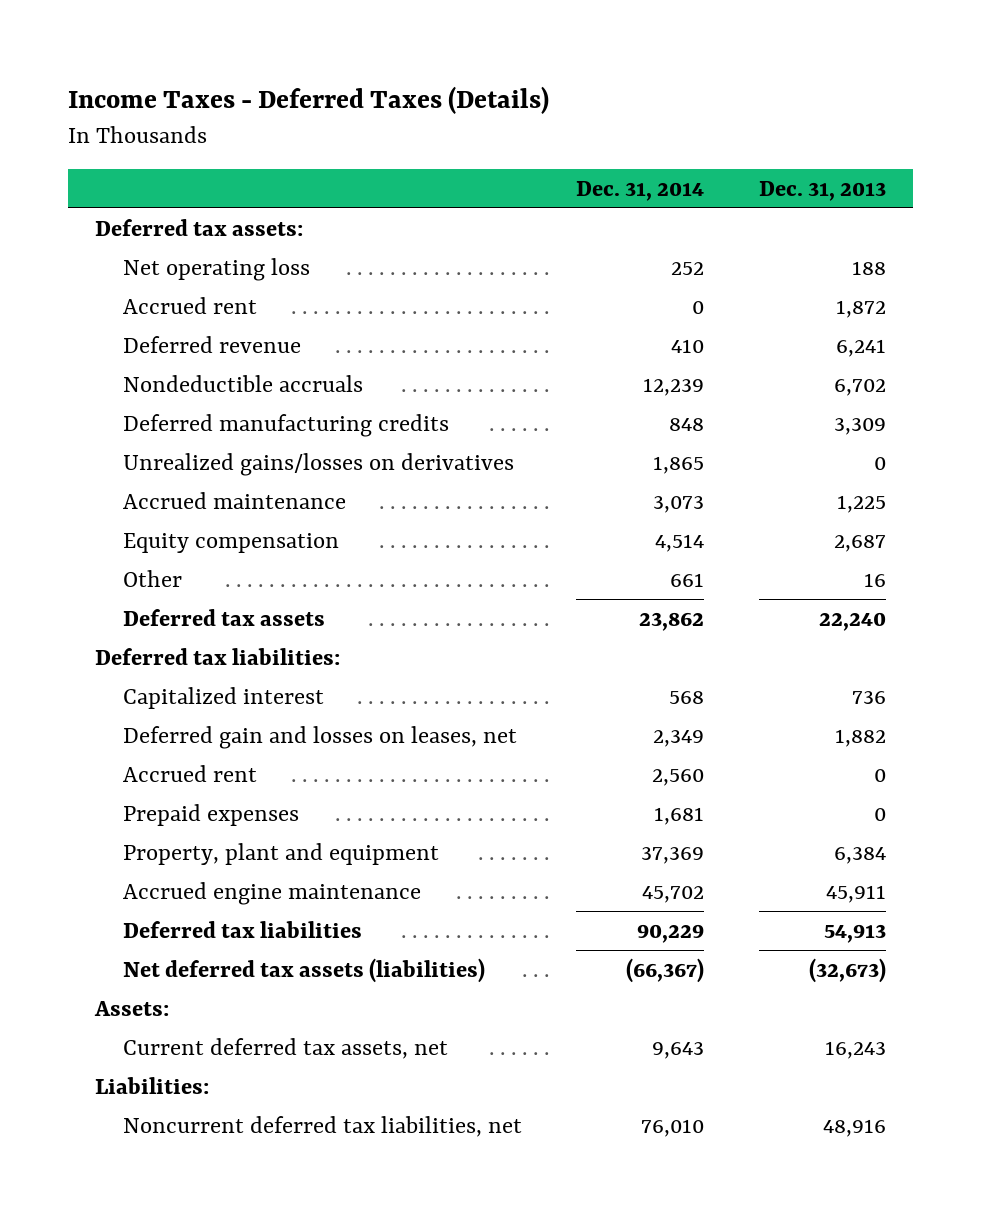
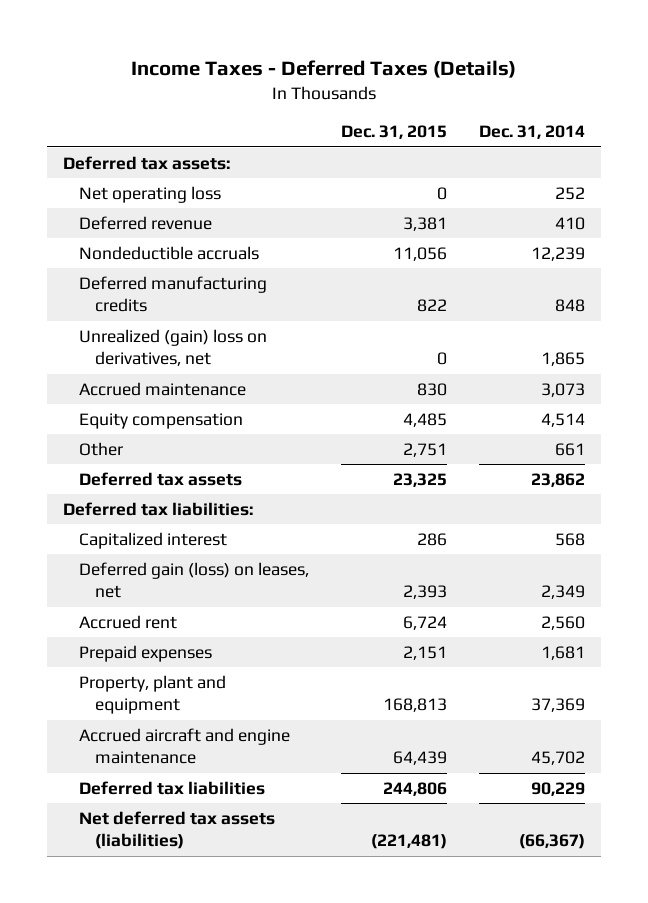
[759,180,887,201] Dec. 31, 2013 -> none
none -> [340,125,447,140] Dec. 31, 2015
[122,296,257,314] Accrued rent -> none
[122,452,514,476] Unrealized gains/losses on derivatives -> [79,328,268,367] Unrealized (gain) loss on derivatives, net
[122,725,517,749] Deferred gain and losses on leases, net -> [79,561,310,599] Deferred gain (loss) on leases, net
[122,881,421,905] Accrued engine maintenance -> [79,727,291,765] Accrued aircraft and engine maintenance
[94,1000,170,1016] Assets: -> none
[122,1037,448,1059] Current deferred tax assets, net -> none
[95,1076,210,1094] Liabilities: -> none
[122,1115,522,1137] Noncurrent deferred tax liabilities, net -> none

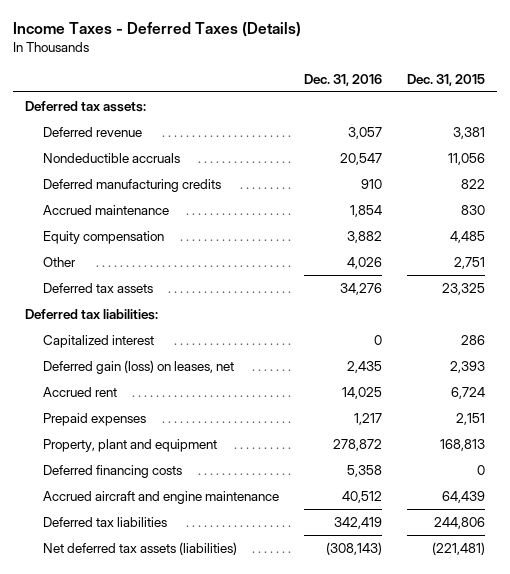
[478,125,585,140] Dec. 31, 2014 -> none
none -> [303,73,382,86] Dec. 31, 2016
[79,185,222,203] Net operating loss -> none
[79,328,268,367] Unrealized (gain) loss on derivatives, net -> none
none -> [42,465,182,479] Deferred financing costs

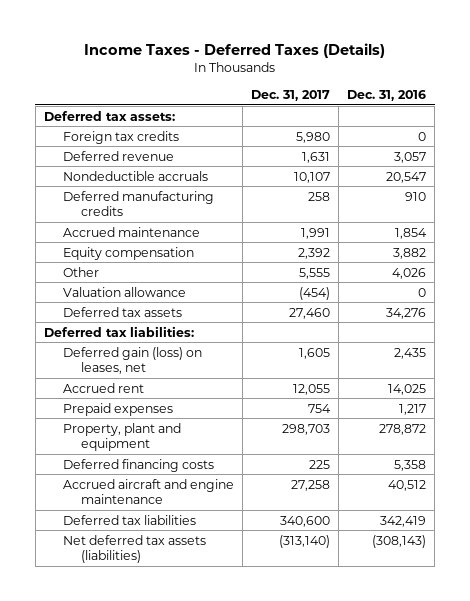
[406,73,485,86] Dec. 31, 2015 -> none
none -> [250,90,330,102] Dec. 31, 2017
none -> [62,130,179,144] Foreign tax credits
none -> [62,286,186,297] Valuation allowance
[42,335,154,349] Capitalized interest -> none

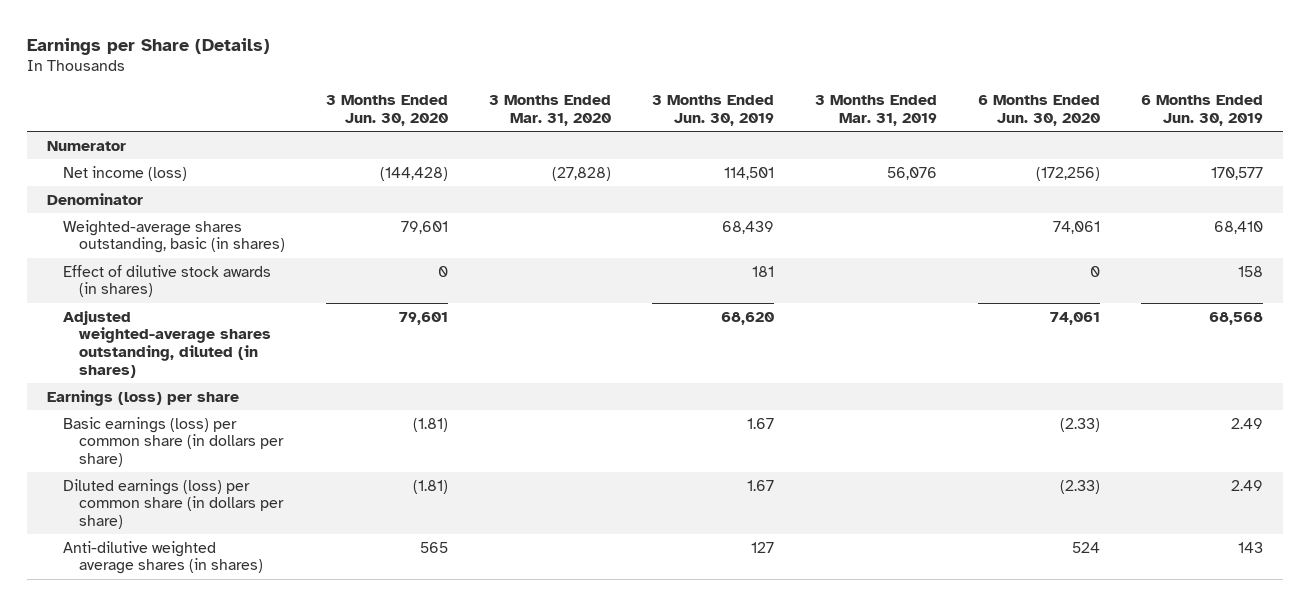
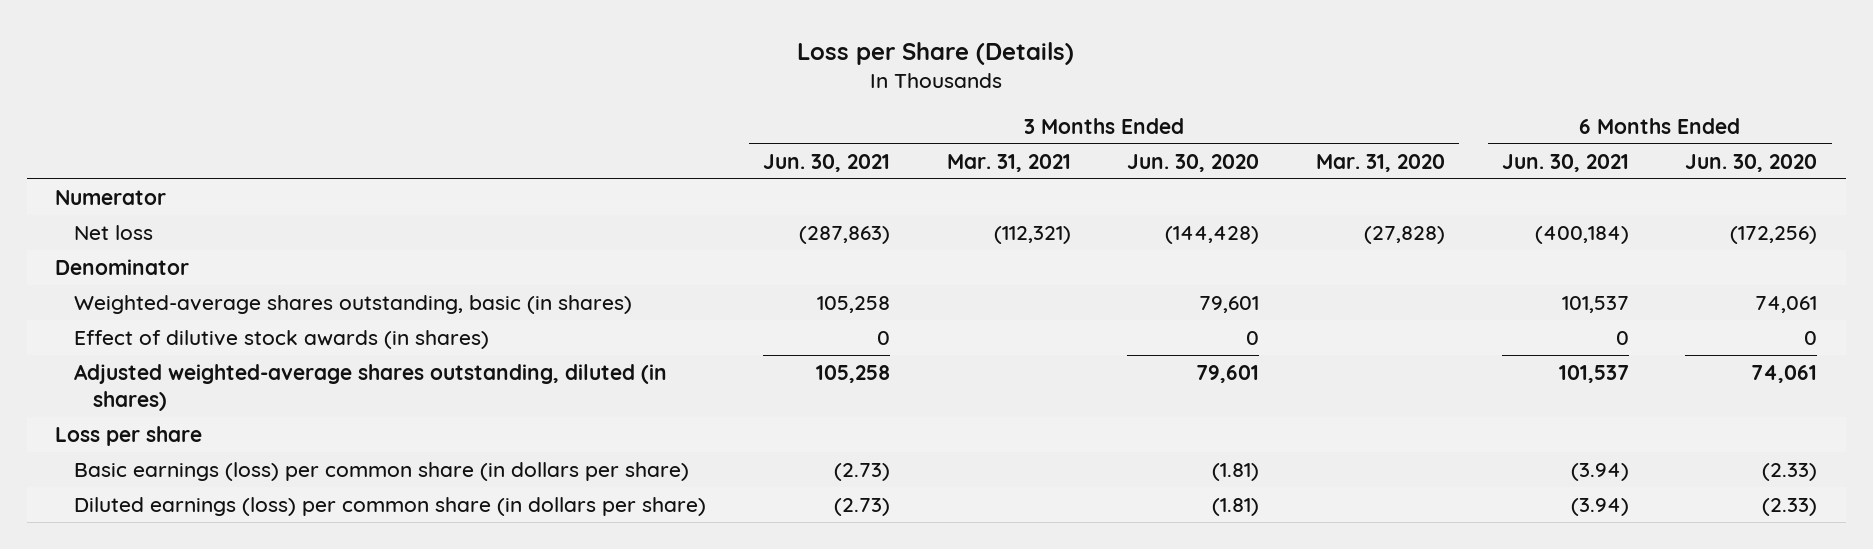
[26,37,270,55] Earnings per Share (Details) -> [797,41,1075,65] Loss per Share (Details)
[651,95,774,126] 3 Months Ended Jun. 30, 2019 -> none
[814,95,937,126] 3 Months Ended Mar. 31, 2019 -> none
[1140,95,1263,126] 6 Months Ended Jun. 30, 2019 -> none
none -> [762,153,890,172] Jun. 30, 2021
none -> [946,153,1071,172] Mar. 31, 2021
none -> [1501,153,1629,172] Jun. 30, 2021
[62,165,187,181] Net income (loss) -> [74,224,154,240] Net loss
[47,389,240,406] Earnings (loss) per share -> [55,425,203,446] Loss per share
[62,540,263,575] Anti-dilutive weighted average shares (in shares) -> none

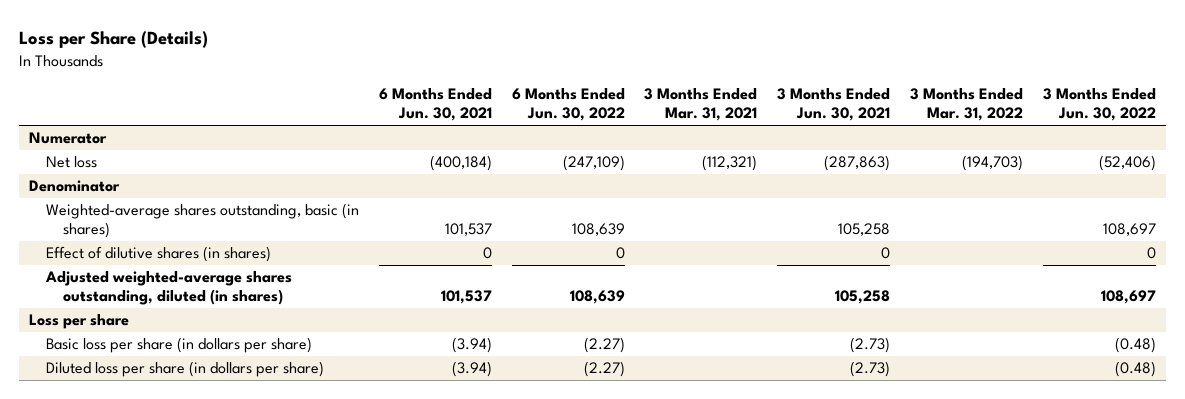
[1127,153,1260,172] Jun. 30, 2020 -> none
[1316,153,1446,172] Mar. 31, 2020 -> none
[1685,153,1818,172] Jun. 30, 2020 -> none
none -> [511,88,625,122] 6 Months Ended Jun. 30, 2022
none -> [910,88,1024,122] 3 Months Ended Mar. 31, 2022
none -> [1042,88,1156,122] 3 Months Ended Jun. 30, 2022
[74,329,490,349] Effect of dilutive stock awards (in shares) -> [46,246,272,263] Effect of dilutive shares (in shares)
[74,461,690,481] Basic earnings (loss) per common share (in dollars per share) -> [46,337,313,354] Basic loss per share (in dollars per share)
[74,496,707,516] Diluted earnings (loss) per common share (in dollars per share) -> [46,361,325,378] Diluted loss per share (in dollars per share)

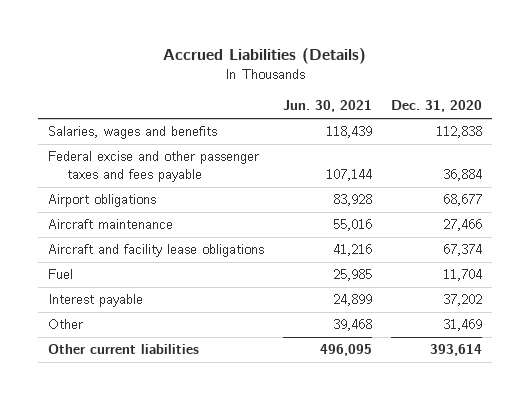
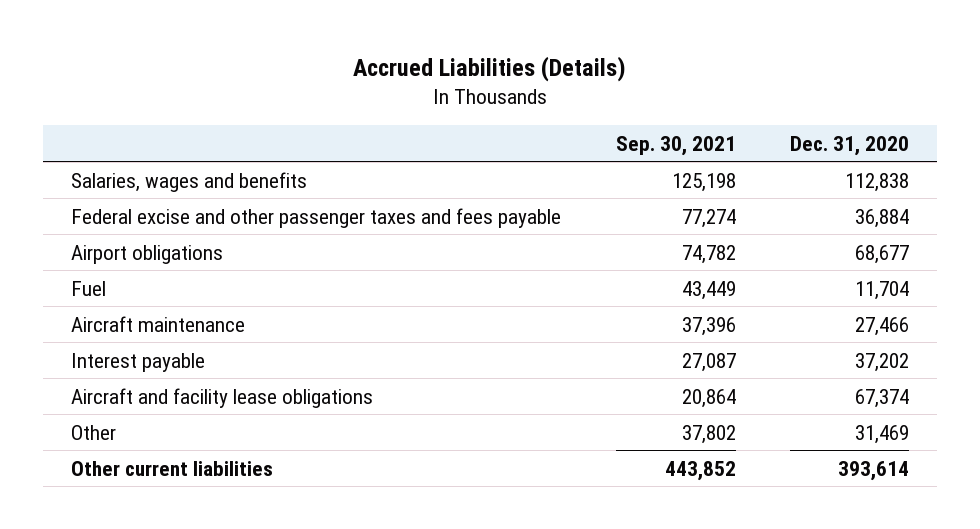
[282,100,372,113] Jun. 30, 2021 -> none
none -> [615,135,736,156] Sep. 30, 2021
[47,219,173,230] Aircraft maintenance -> [70,315,245,332] Aircraft maintenance
[47,244,264,258] Aircraft and facility lease obligations -> [70,387,373,408] Aircraft and facility lease obligations

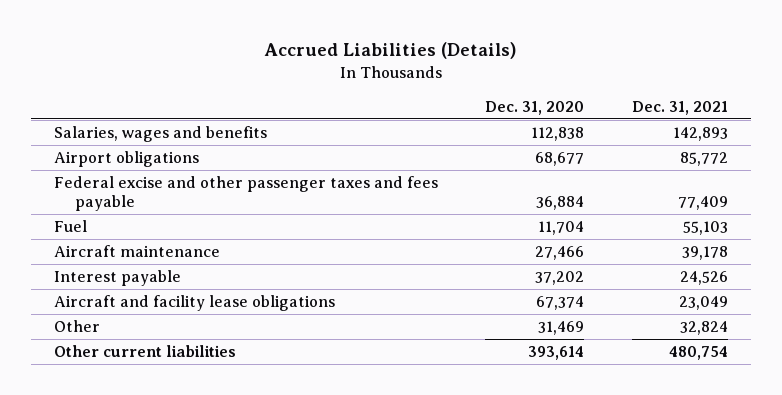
[615,135,736,156] Sep. 30, 2021 -> none
none -> [631,100,728,115] Dec. 31, 2021
[70,207,561,228] Federal excise and other passenger taxes and fees payable -> [54,176,439,211] Federal excise and other passenger taxes and fees payable

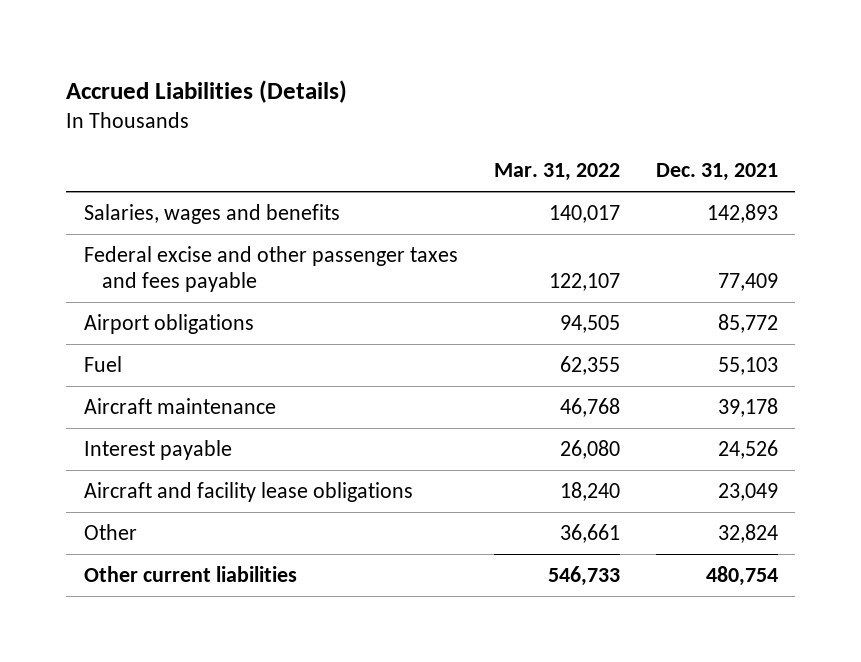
[485,100,585,115] Dec. 31, 2020 -> none
none -> [493,163,620,182] Mar. 31, 2022
[54,151,200,168] Airport obligations -> [83,313,254,334] Airport obligations

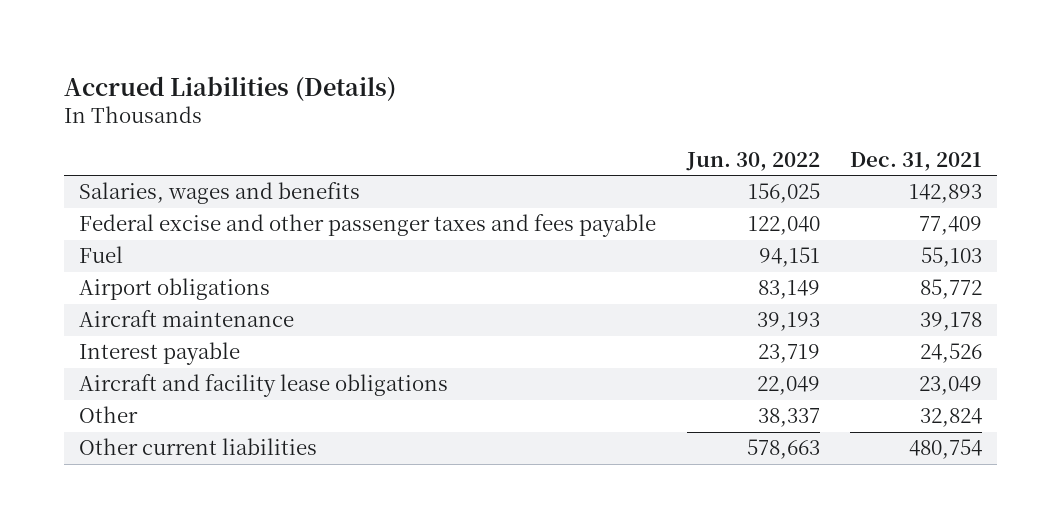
[493,163,620,182] Mar. 31, 2022 -> none
none -> [685,152,820,172] Jun. 30, 2022
[83,313,254,334] Airport obligations -> [78,278,270,301] Airport obligations

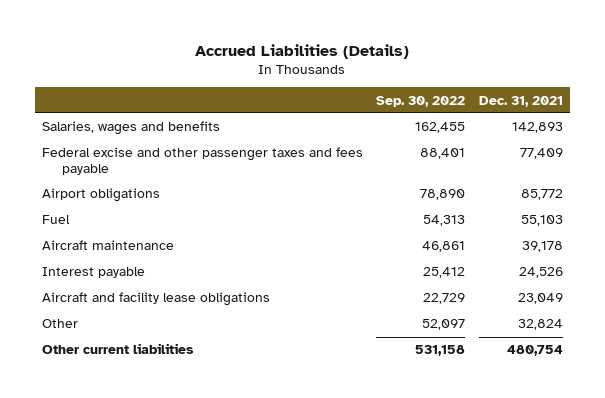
[685,152,820,172] Jun. 30, 2022 -> none
none -> [376,95,466,107] Sep. 30, 2022
[78,246,123,264] Fuel -> [41,215,70,225] Fuel

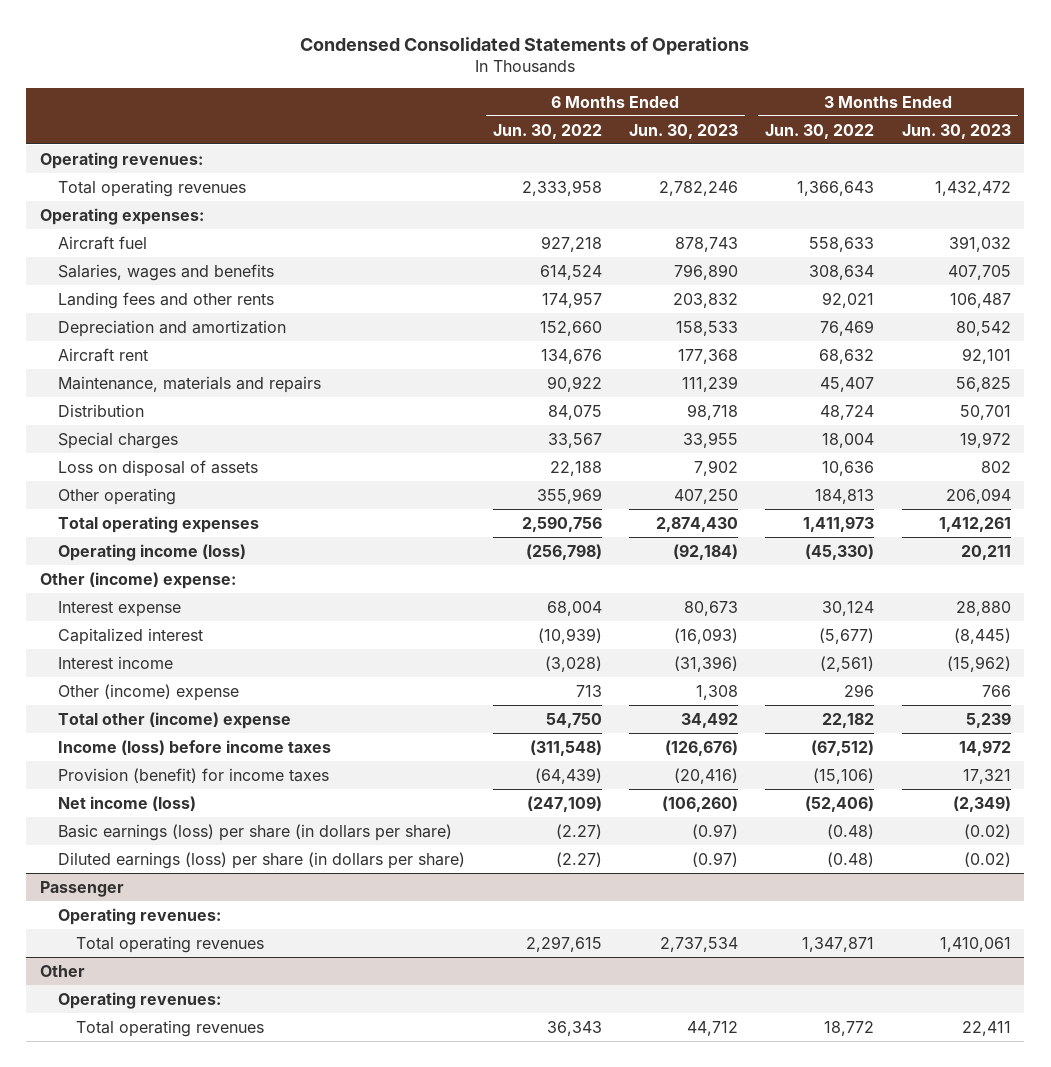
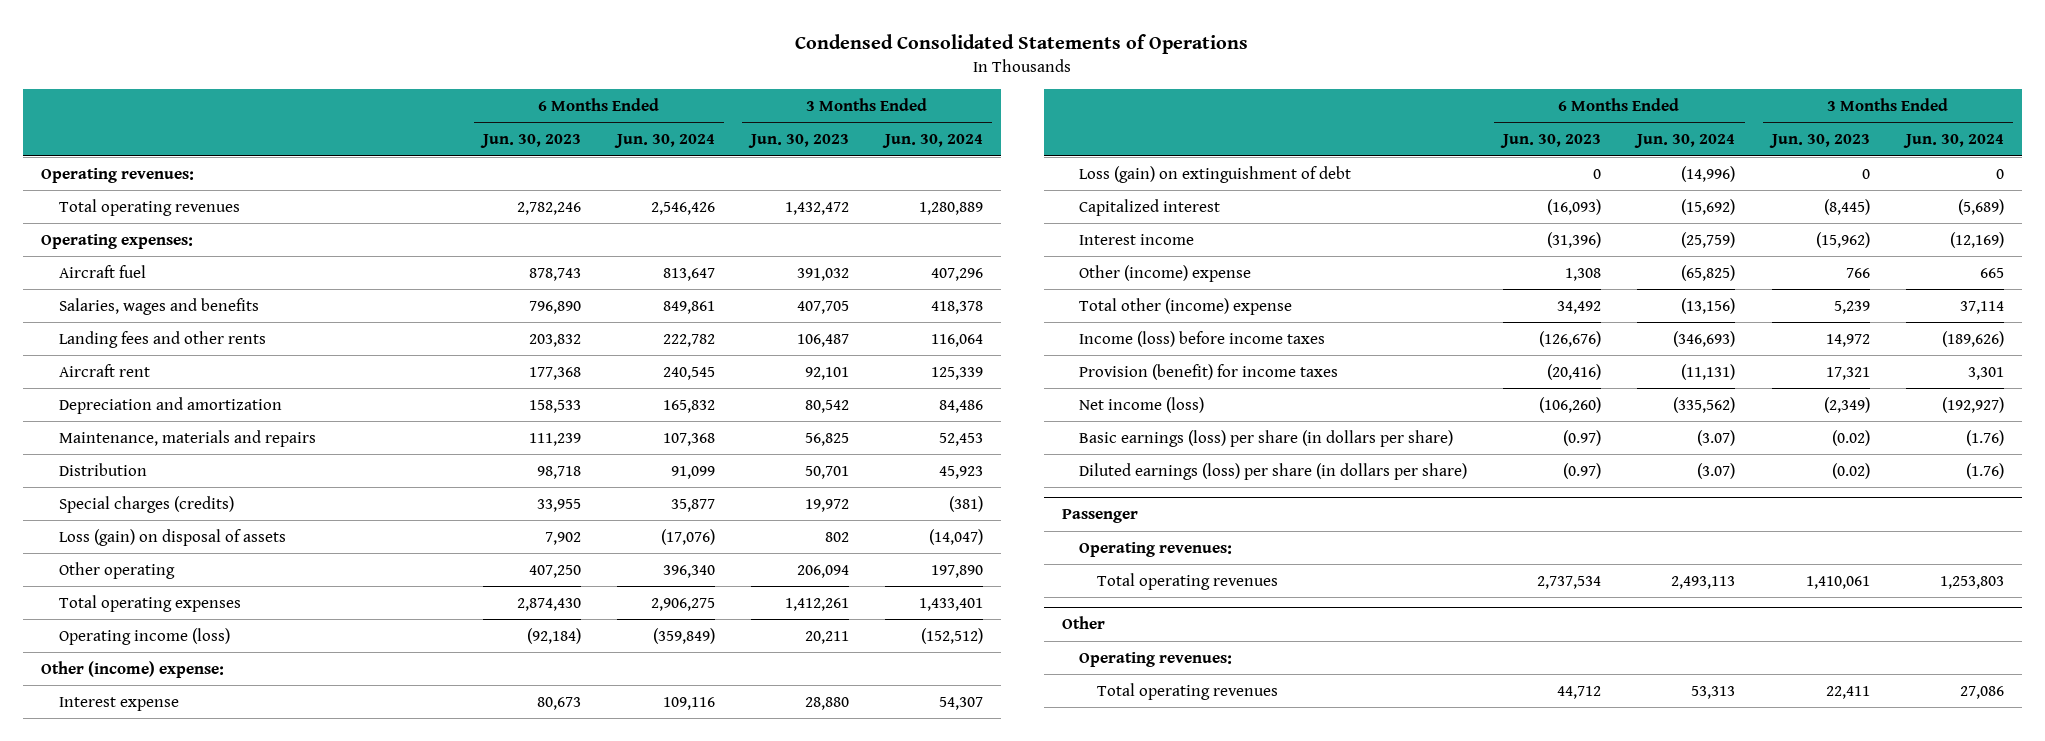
[492,123,602,139] Jun. 30, 2022 -> none
[765,123,875,139] Jun. 30, 2022 -> none
none -> [613,134,715,149] Jun. 30, 2024
none -> [882,134,984,149] Jun. 30, 2024
[58,319,287,337] Depreciation and amortization -> [58,396,282,414] Depreciation and amortization
[58,431,179,449] Special charges -> [58,495,234,513] Special charges (credits)
[58,459,259,477] Loss on disposal of assets -> [58,528,286,546] Loss (gain) on disposal of assets
none -> [1079,165,1352,183] Loss (gain) on extinguishment of debt

